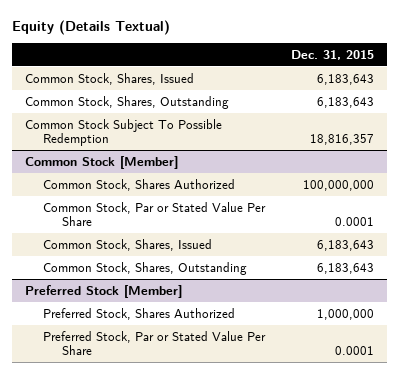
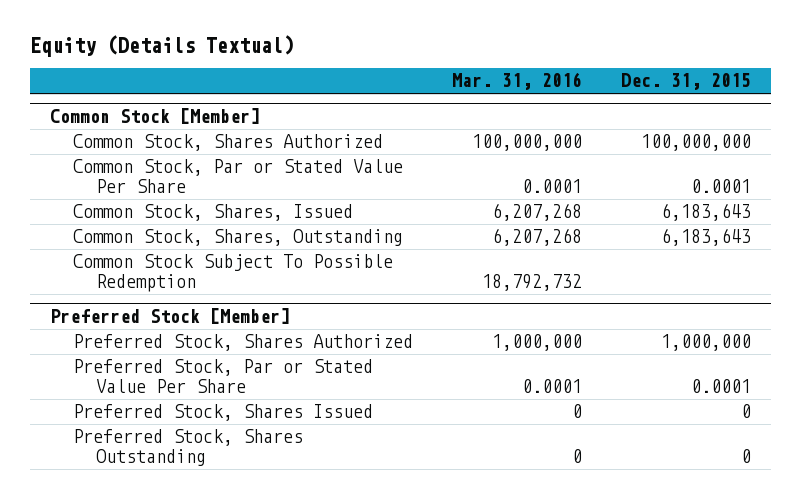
none -> [451,72,582,91] Mar. 31, 2016
[24,72,194,85] Common Stock, Shares, Issued -> none
[24,95,229,109] Common Stock, Shares, Outstanding -> none
[24,118,222,147] Common Stock Subject To Possible Redemption -> none
none -> [72,254,393,292] Common Stock Subject To Possible Redemption
none -> [72,404,373,422] Preferred Stock, Shares Issued
none -> [72,429,303,466] Preferred Stock, Shares Outstanding

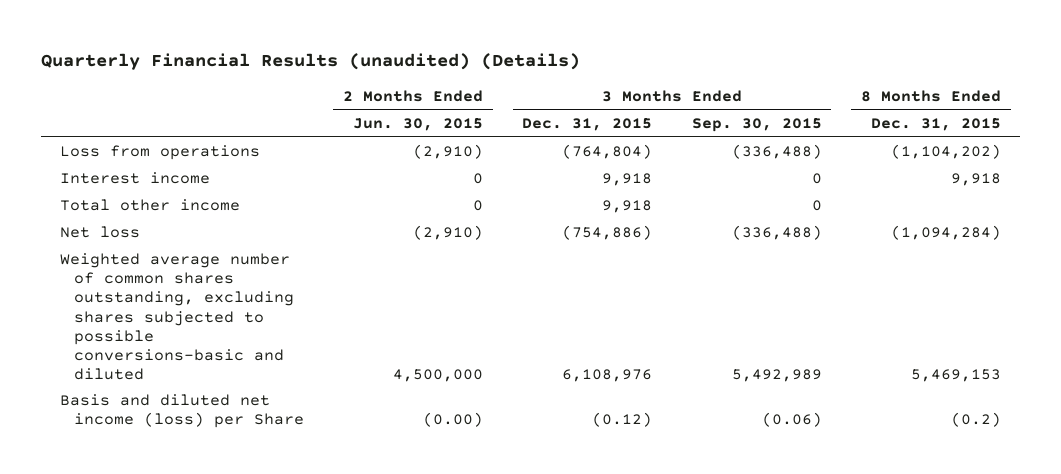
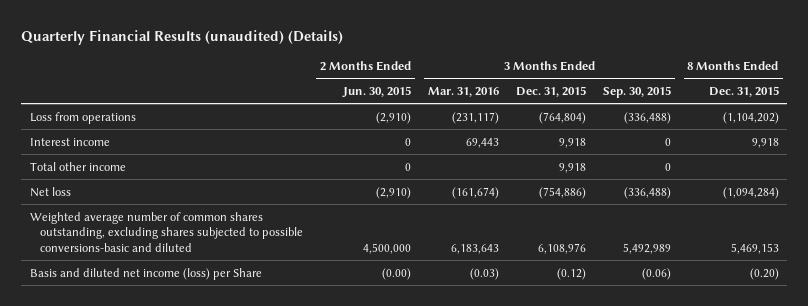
none -> [428,87,500,98] Mar. 31, 2016
[950,412,1001,428] (0.2) -> [749,267,779,280] (0.20)

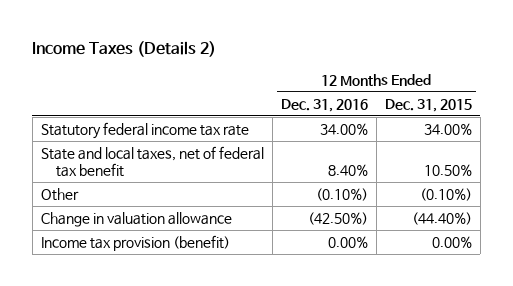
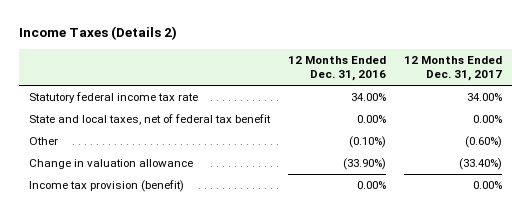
[384,98,472,112] Dec. 31, 2015 -> none
none -> [404,56,503,82] 12 Months Ended Dec. 31, 2017
[327,163,368,176] 8.40% -> [357,115,387,124] 0.00%
[307,211,368,225] (42.50%) -> [343,158,387,171] (33.90%)

